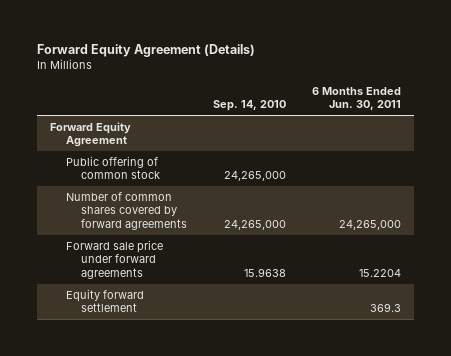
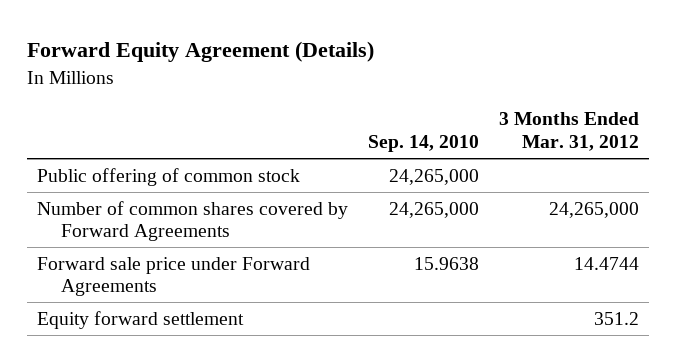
[312,86,402,111] 6 Months Ended Jun. 30, 2011 -> none
none -> [498,112,639,152] 3 Months Ended Mar. 31, 2012
[50,121,132,148] Forward Equity Agreement -> none
[65,191,187,231] Number of common shares covered by forward agreements -> [37,200,349,242] Number of common shares covered by Forward Agreements
[65,239,163,280] Forward sale price under forward agreements -> [37,256,311,297] Forward sale price under Forward Agreements

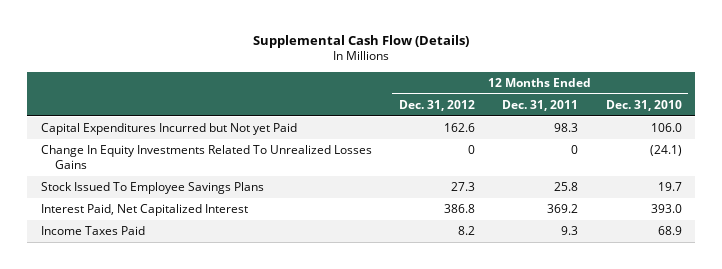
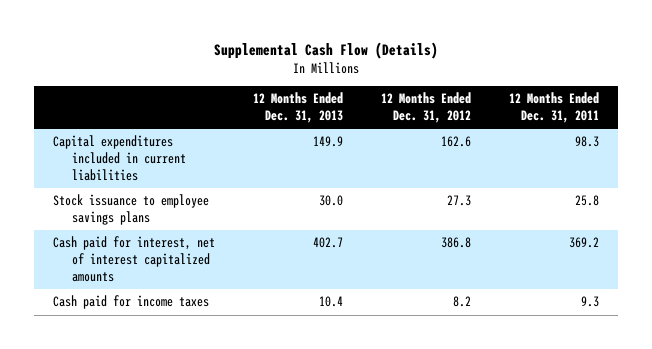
[605,99,682,111] Dec. 31, 2010 -> none
none -> [253,92,344,124] 12 Months Ended Dec. 31, 2013
[40,145,372,169] Change In Equity Investments Related To Unrealized Losses Gains -> none
[40,123,297,136] Capital Expenditures Incurred but Not yet Paid -> [53,135,187,181] Capital expenditures included in current liabilities
[40,182,264,195] Stock Issued To Employee Savings Plans -> [53,194,210,226] Stock issuance to employee savings plans
[40,204,248,217] Interest Paid, Net Capitalized Interest -> [53,236,216,282] Cash paid for interest, net of interest capitalized amounts
[40,226,145,236] Income Taxes Paid -> [53,295,210,310] Cash paid for income taxes

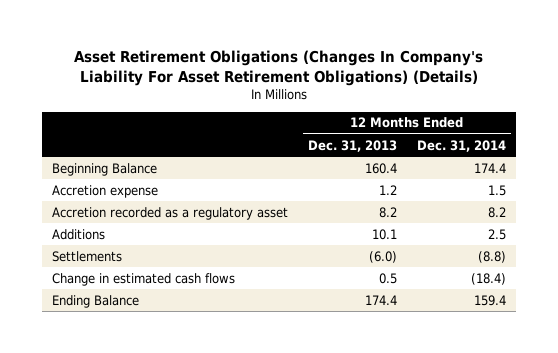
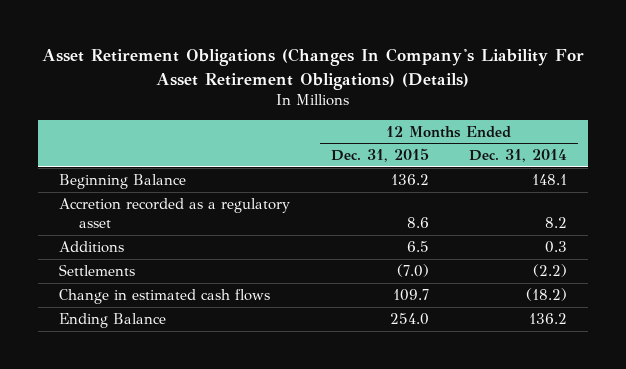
[307,139,397,152] Dec. 31, 2013 -> none
none -> [330,148,429,163] Dec. 31, 2015
[51,184,158,198] Accretion expense -> none
[473,162,506,173] 174.4 -> [532,173,568,185] 148.1
[487,228,506,240] 2.5 -> [545,240,568,253] 0.3
[477,250,506,263] (8.8) -> [533,263,568,277] (2.2)
[470,272,506,285] (18.4) -> [526,287,568,301] (18.2)
[473,294,506,306] 159.4 -> [529,312,568,324] 136.2

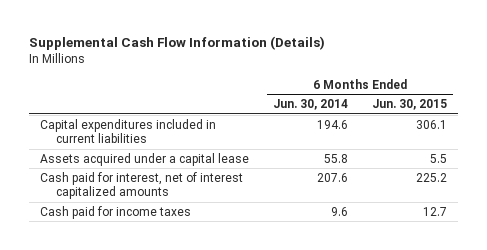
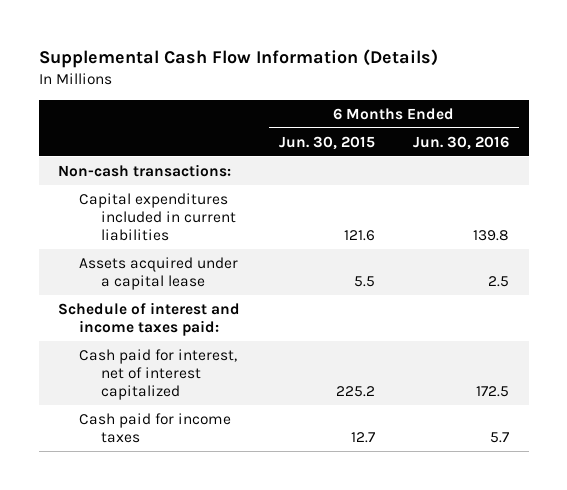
[273,99,349,111] Jun. 30, 2014 -> none
none -> [413,135,510,150] Jun. 30, 2016
none -> [58,163,232,177] Non-cash transactions:
[415,119,447,129] 306.1 -> [343,229,375,241] 121.6
none -> [58,301,241,336] Schedule of interest and income taxes paid:
[40,171,244,200] Cash paid for interest, net of interest capitalized amounts -> [79,348,238,400] Cash paid for interest, net of interest capitalized

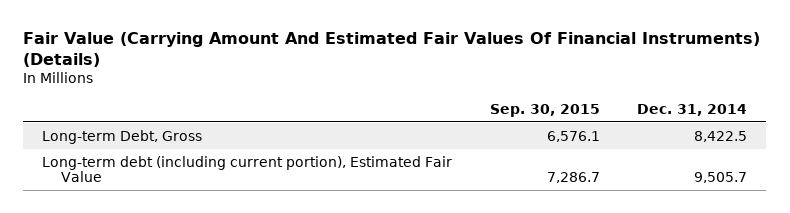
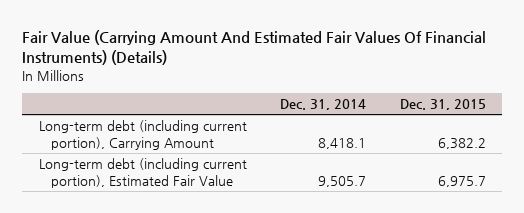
[489,103,600,117] Sep. 30, 2015 -> none
none -> [399,99,486,111] Dec. 31, 2015
[42,129,203,144] Long-term Debt, Gross -> [38,120,247,150] Long-term debt (including current portion), Carrying Amount
[694,130,748,142] 8,422.5 -> [318,137,367,149] 8,418.1

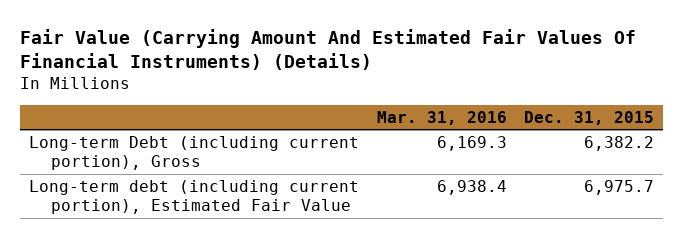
[280,99,367,111] Dec. 31, 2014 -> none
none -> [376,110,507,125] Mar. 31, 2016
[38,120,247,150] Long-term debt (including current portion), Carrying Amount -> [29,136,360,171] Long-term Debt (including current portion), Gross

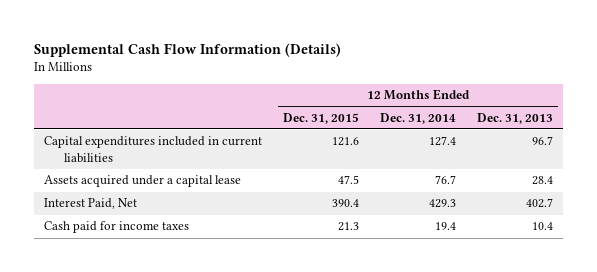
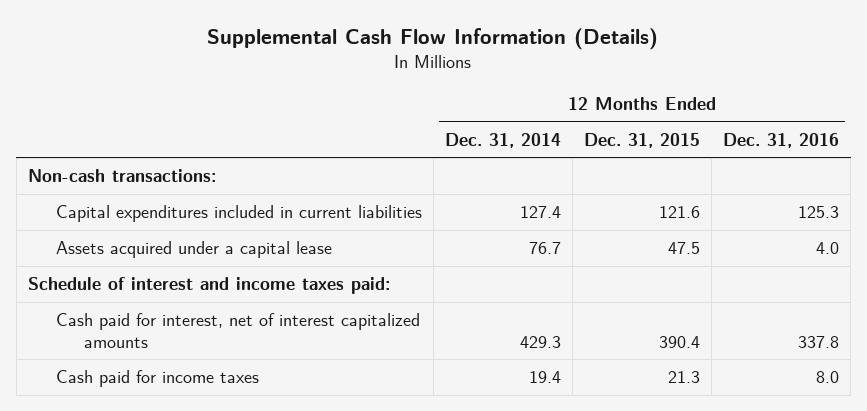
[476,112,553,124] Dec. 31, 2013 -> none
none -> [723,132,840,148] Dec. 31, 2016
none -> [27,169,216,183] Non-cash transactions:
none -> [27,277,390,295] Schedule of interest and income taxes paid:
[44,198,138,210] Interest Paid, Net -> [55,313,420,348] Cash paid for interest, net of interest capitalized amounts

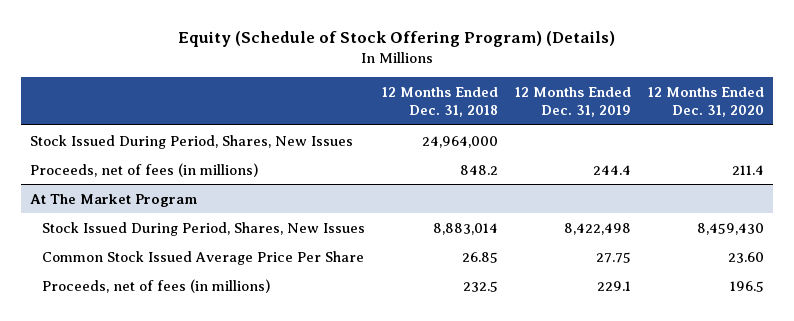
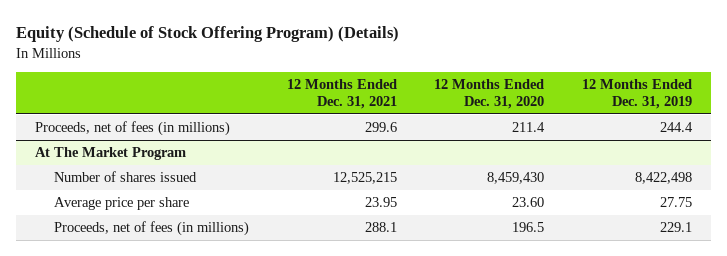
[382,86,499,118] 12 Months Ended Dec. 31, 2018 -> none
none -> [286,79,397,110] 12 Months Ended Dec. 31, 2021
[29,134,353,149] Stock Issued During Period, Shares, New Issues -> none
[42,221,366,236] Stock Issued During Period, Shares, New Issues -> [53,171,197,183] Number of shares issued
[42,250,365,265] Common Stock Issued Average Price Per Share -> [53,197,189,211] Average price per share

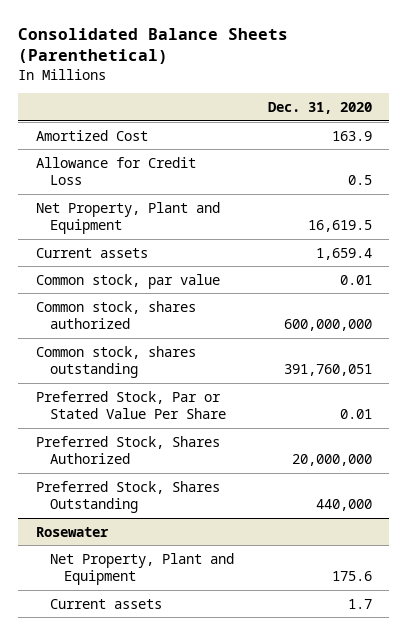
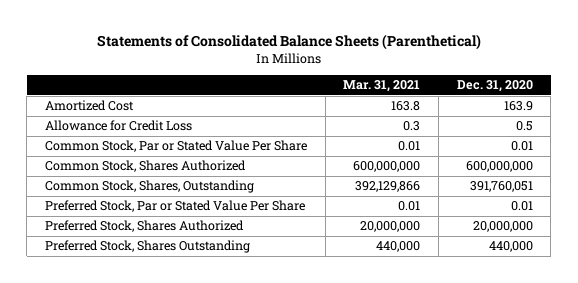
[18,27,289,64] Consolidated Balance Sheets (Parenthetical) -> [96,33,481,50] Statements of Consolidated Balance Sheets (Parenthetical)
none -> [343,80,421,93] Mar. 31, 2021
[35,201,220,234] Net Property, Plant and Equipment -> none
[35,247,148,258] Current assets -> none
[35,273,220,289] Common stock, par value -> [44,140,307,153] Common Stock, Par or Stated Value Per Share
[35,300,196,329] Common stock, shares authorized -> [44,160,246,173] Common Stock, Shares Authorized
[35,345,196,378] Common stock, shares outstanding -> [44,180,254,194] Common Stock, Shares, Outstanding
[35,526,109,537] Rosewater -> none
[49,552,234,585] Net Property, Plant and Equipment -> none
[49,598,162,609] Current assets -> none

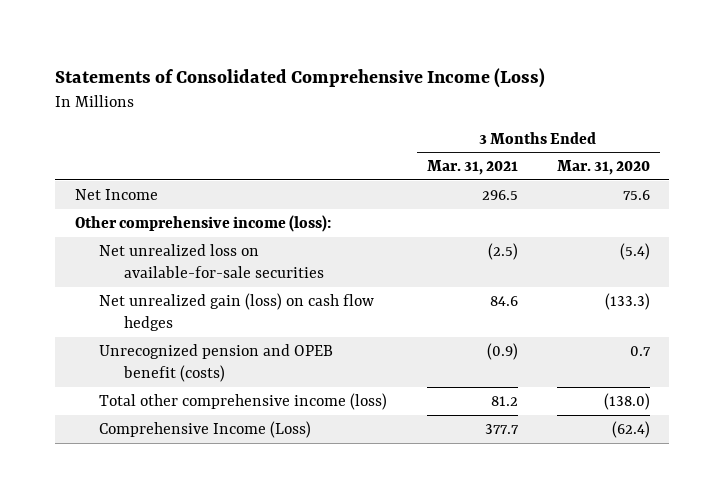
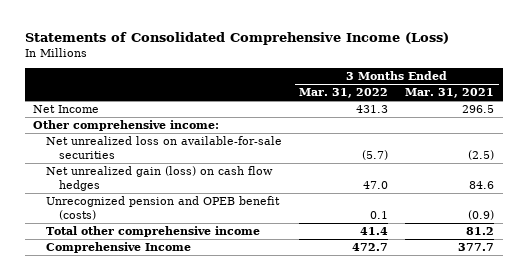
[556,160,650,176] Mar. 31, 2020 -> none
none -> [299,88,389,99] Mar. 31, 2022
[74,214,331,232] Other comprehensive income (loss): -> [33,120,220,132] Other comprehensive income:
[99,392,388,410] Total other comprehensive income (loss) -> [45,226,260,238] Total other comprehensive income
[99,420,312,438] Comprehensive Income (Loss) -> [45,242,191,254] Comprehensive Income

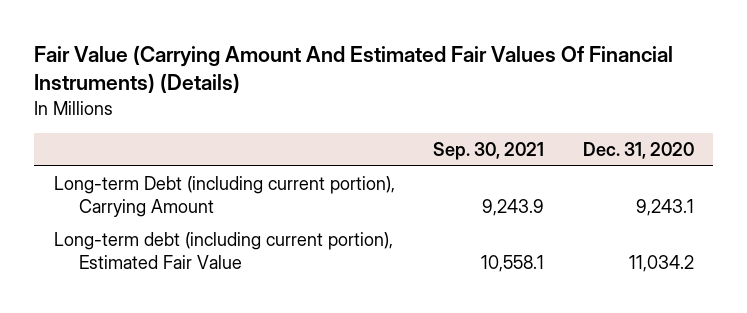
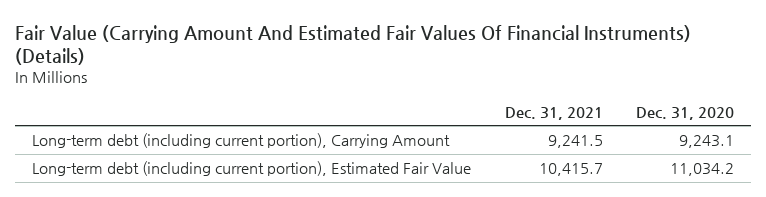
[433,141,545,160] Sep. 30, 2021 -> none
none -> [504,106,603,120] Dec. 31, 2021
[53,176,395,218] Long-term Debt (including current portion), Carrying Amount -> [32,133,451,149] Long-term debt (including current portion), Carrying Amount

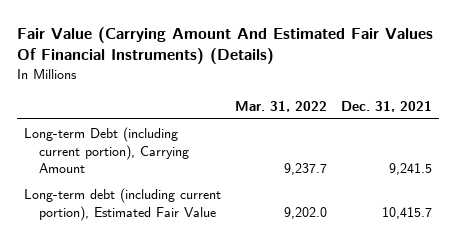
[636,106,735,120] Dec. 31, 2020 -> none
none -> [235,100,328,112] Mar. 31, 2022
[32,133,451,149] Long-term debt (including current portion), Carrying Amount -> [24,126,189,174] Long-term Debt (including current portion), Carrying Amount

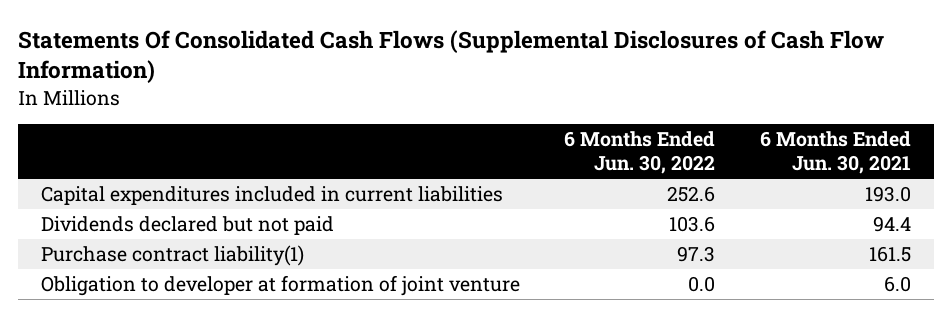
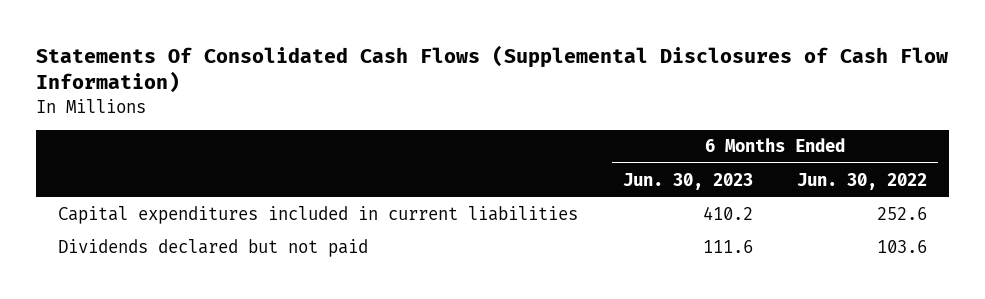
[760,130,912,175] 6 Months Ended Jun. 30, 2021 -> none
none -> [622,172,753,190] Jun. 30, 2023
[40,244,304,266] Purchase contract liability(1) -> none
[40,274,520,296] Obligation to developer at formation of joint venture -> none

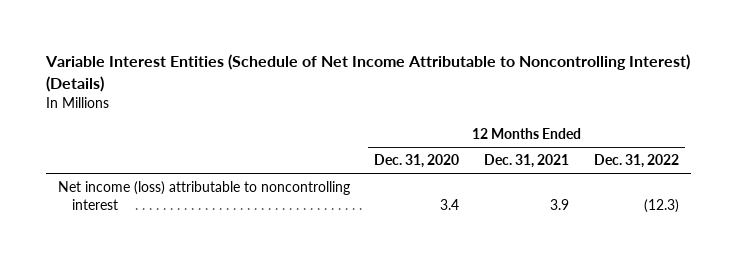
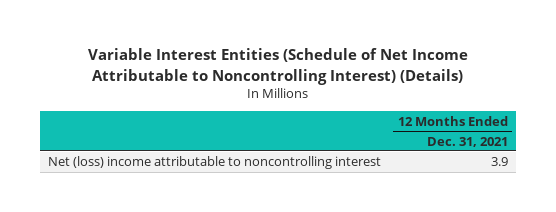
[374,154,460,169] Dec. 31, 2020 -> none
[593,154,679,169] Dec. 31, 2022 -> none
[57,180,350,210] Net income (loss) attributable to noncontrolling interest -> [48,156,382,170] Net (loss) income attributable to noncontrolling interest

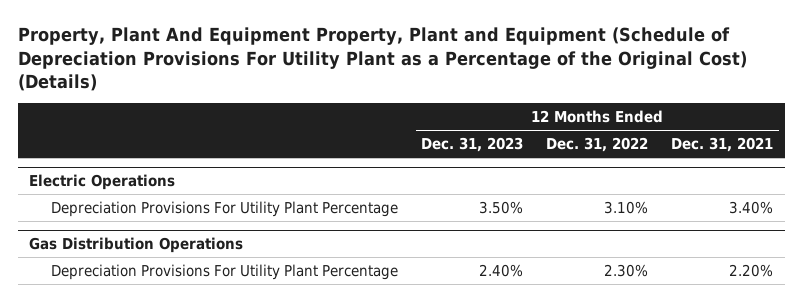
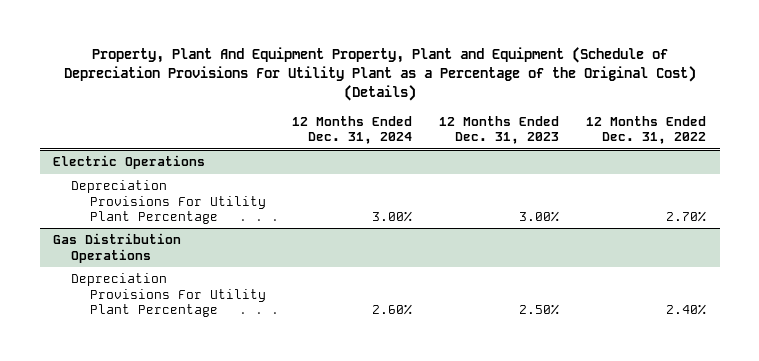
[671,137,774,153] Dec. 31, 2021 -> none
none -> [292,115,413,144] 12 Months Ended Dec. 31, 2024
[479,200,524,214] 3.50% -> [519,210,560,222] 3.00%
[604,200,649,214] 3.10% -> [666,210,707,222] 2.70%
[479,263,524,277] 2.40% -> [519,303,560,315] 2.50%
[604,263,649,277] 2.30% -> [666,303,707,315] 2.40%

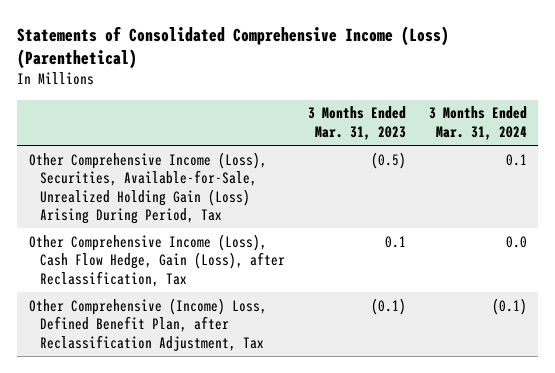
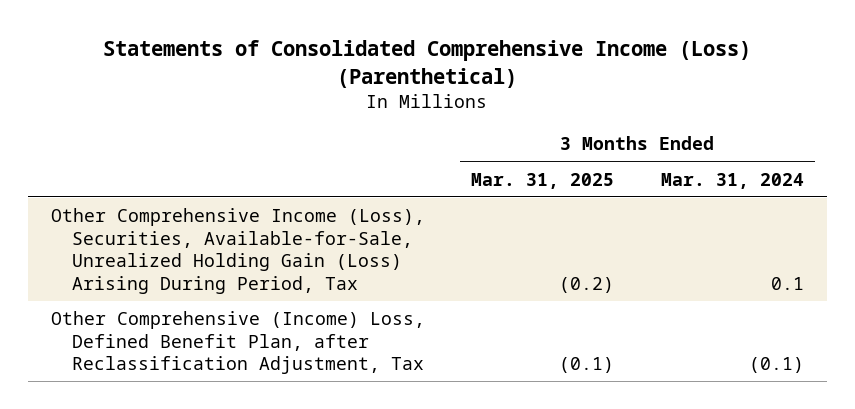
[307,106,406,140] 3 Months Ended Mar. 31, 2023 -> none
none -> [471,172,615,189] Mar. 31, 2025
[28,233,285,287] Other Comprehensive Income (Loss), Cash Flow Hedge, Gain (Loss), after Reclassification, Tax -> none

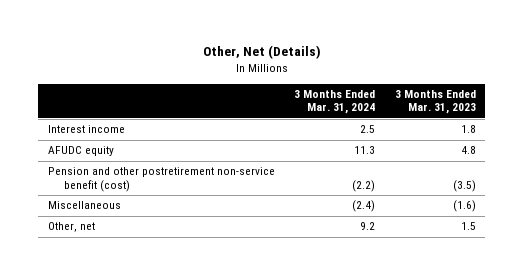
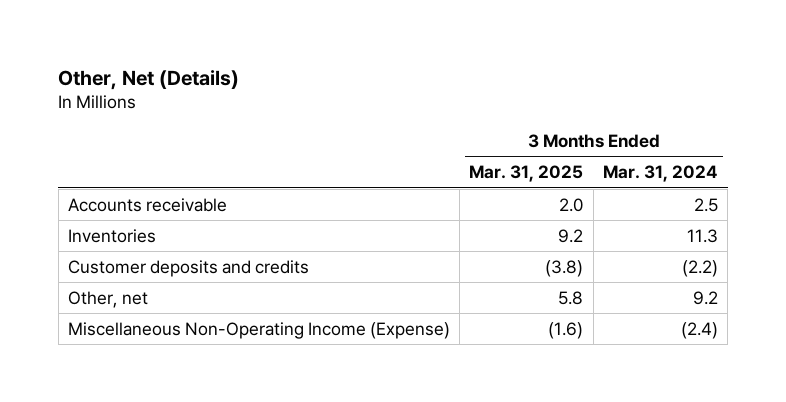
[394,89,476,115] 3 Months Ended Mar. 31, 2023 -> none
none -> [469,165,584,183] Mar. 31, 2025
[48,201,122,210] Miscellaneous -> none
[48,125,126,134] Interest income -> [67,197,227,212] Accounts receivable
[48,146,115,157] AFUDC equity -> [67,228,156,243] Inventories
[48,167,276,192] Pension and other postretirement non-service benefit (cost) -> [67,259,309,277] Customer deposits and credits
none -> [67,321,450,339] Miscellaneous Non-Operating Income (Expense)

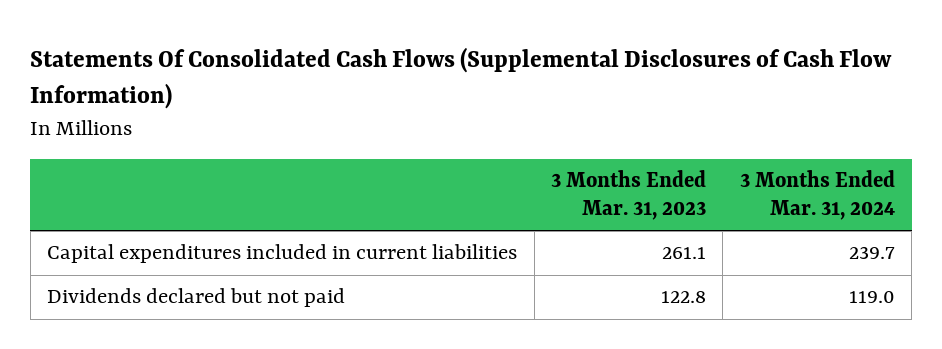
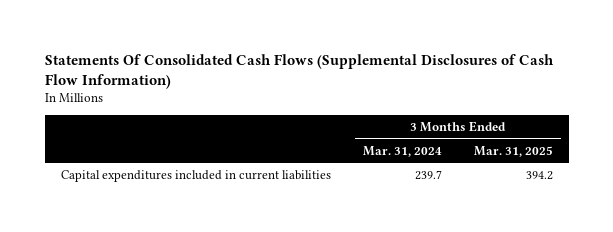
[551,169,707,221] 3 Months Ended Mar. 31, 2023 -> none
none -> [473,145,553,157] Mar. 31, 2025
[47,288,346,308] Dividends declared but not paid -> none

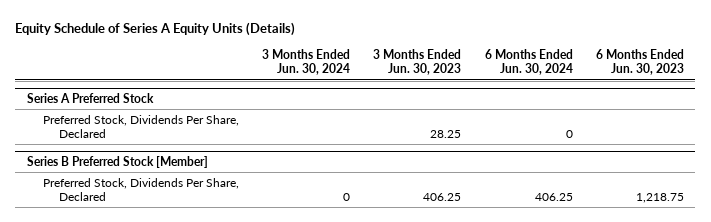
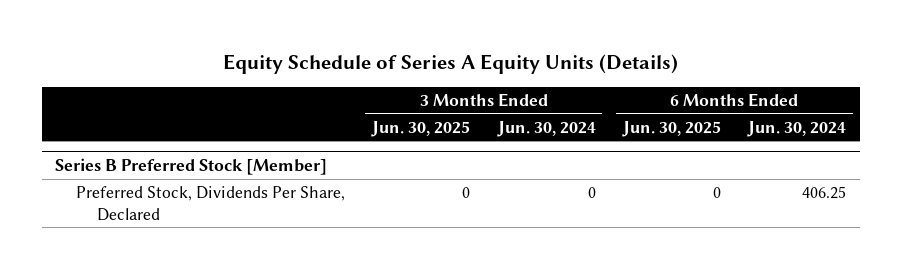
[373,48,462,76] 3 Months Ended Jun. 30, 2023 -> none
[595,48,684,76] 6 Months Ended Jun. 30, 2023 -> none
none -> [371,120,471,137] Jun. 30, 2025
none -> [621,120,721,137] Jun. 30, 2025
[26,92,154,103] Series A Preferred Stock -> none
[42,114,239,138] Preferred Stock, Dividends Per Share, Declared -> none

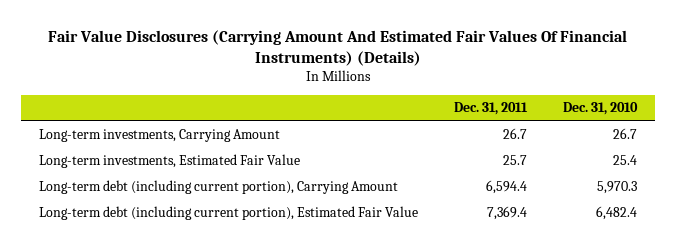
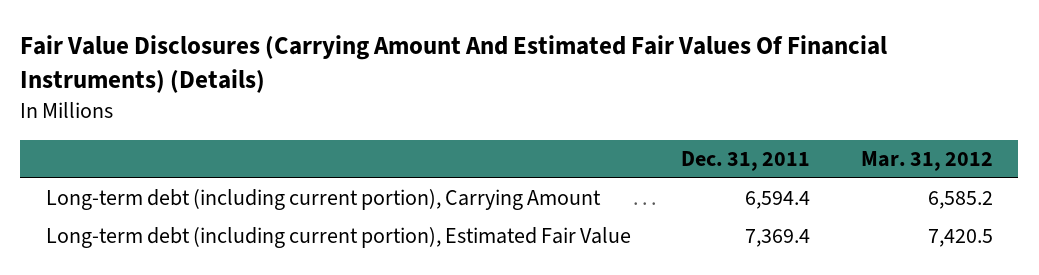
[563,102,639,116] Dec. 31, 2010 -> none
none -> [861,151,994,172] Mar. 31, 2012
[38,128,280,142] Long-term investments, Carrying Amount -> none
[38,153,300,168] Long-term investments, Estimated Fair Value -> none

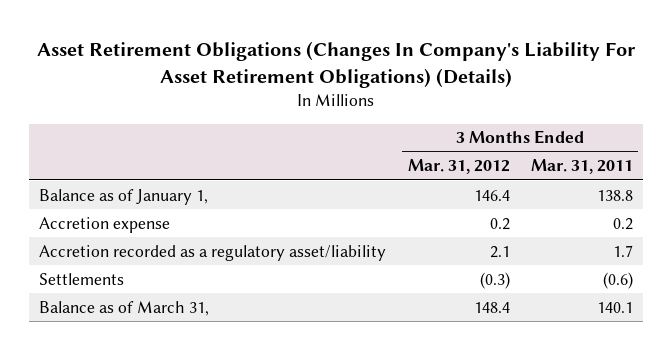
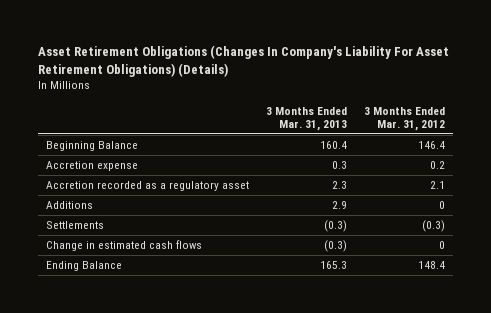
[530,159,633,175] Mar. 31, 2011 -> none
none -> [265,106,347,132] 3 Months Ended Mar. 31, 2013
[39,188,209,205] Balance as of January 1, -> [46,141,139,152] Beginning Balance
[39,244,387,261] Accretion recorded as a regulatory asset/liability -> [46,181,250,192] Accretion recorded as a regulatory asset
none -> [46,201,94,210] Additions
none -> [46,240,203,252] Change in estimated cash flows
[39,300,210,316] Balance as of March 31, -> [46,261,123,272] Ending Balance

